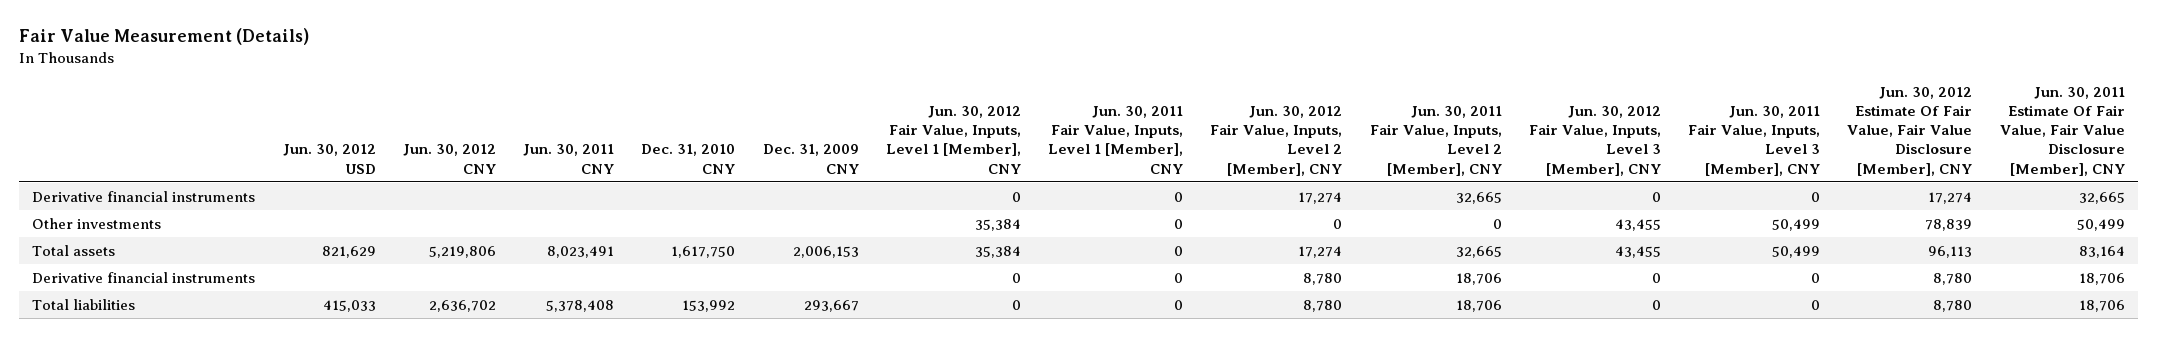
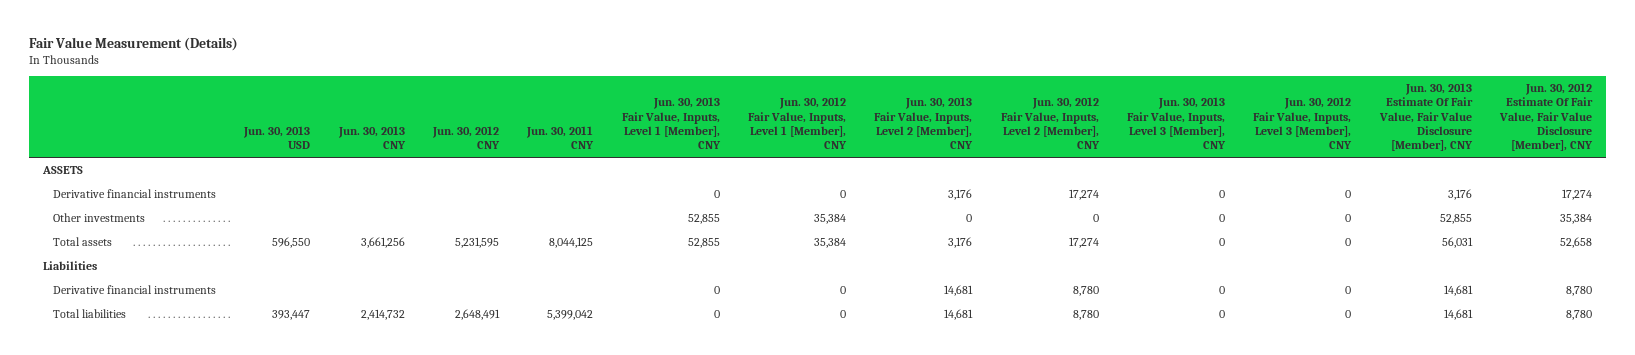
[282,144,376,174] Jun. 30, 2012 USD -> none
[641,144,736,174] Dec. 31, 2010 CNY -> none
[762,144,859,174] Dec. 31, 2009 CNY -> none
[1048,106,1184,174] Jun. 30, 2011 Fair Value, Inputs, Level 1 [Member], CNY -> none
[1369,106,1502,176] Jun. 30, 2011 Fair Value, Inputs, Level 2 [Member], CNY -> none
[1688,106,1821,176] Jun. 30, 2011 Fair Value, Inputs, Level 3 [Member], CNY -> none
[1999,86,2125,176] Jun. 30, 2011 Estimate Of Fair Value, Fair Value Disclosure [Member], CNY -> none
none -> [243,125,311,150] Jun. 30, 2013 USD
none -> [337,125,406,150] Jun. 30, 2013 CNY
none -> [621,97,721,150] Jun. 30, 2013 Fair Value, Inputs, Level 1 [Member], CNY
none -> [874,97,974,150] Jun. 30, 2013 Fair Value, Inputs, Level 2 [Member], CNY
none -> [1126,97,1226,150] Jun. 30, 2013 Fair Value, Inputs, Level 3 [Member], CNY
none -> [1378,82,1473,152] Jun. 30, 2013 Estimate Of Fair Value, Fair Value Disclosure [Member], CNY
none -> [42,165,84,174] ASSETS
[1614,218,1661,231] 43,455 -> [1345,213,1352,222] 0
[1925,218,1973,231] 78,839 -> [1560,213,1593,224] 35,384
[428,245,496,258] 5,219,806 -> [454,236,499,248] 5,231,595
[547,245,615,258] 8,023,491 -> [549,236,594,248] 8,044,125
[1614,245,1661,258] 43,455 -> [1345,237,1352,246] 0
[1928,245,1973,258] 96,113 -> [1560,236,1593,248] 52,658
none -> [43,260,98,270] Liabilities
[428,299,496,312] 2,636,702 -> [454,308,500,320] 2,648,491
[546,299,615,312] 5,378,408 -> [547,309,594,320] 5,399,042

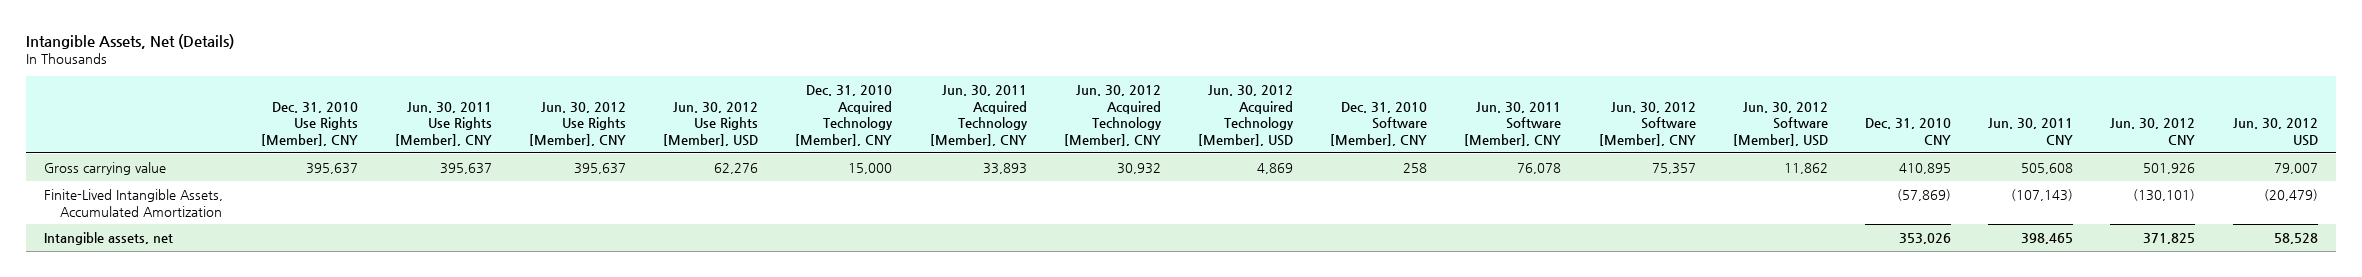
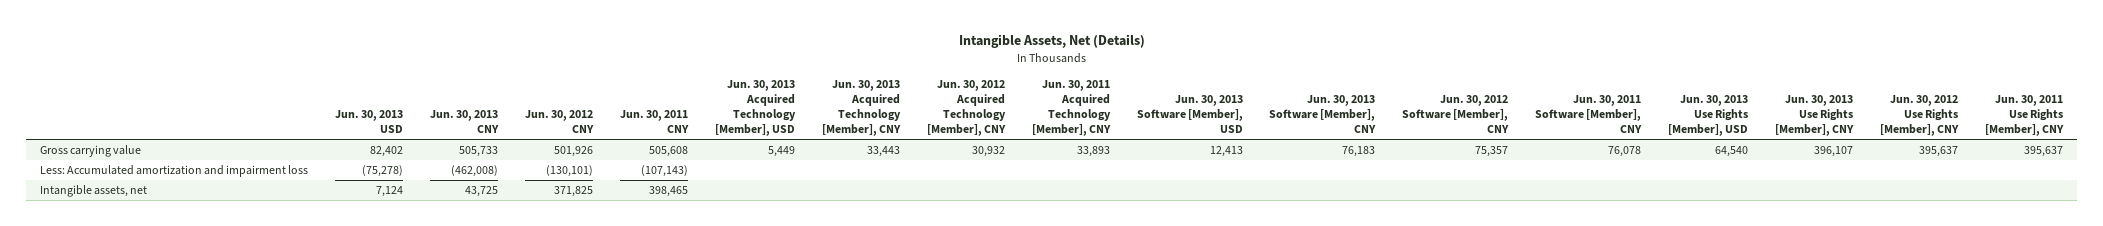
[260,101,358,146] Dec. 31, 2010 Use Rights [Member], CNY -> none
[663,101,759,146] Jun. 30, 2012 Use Rights [Member], USD -> none
[795,84,894,146] Dec. 31, 2010 Acquired Technology [Member], CNY -> none
[1198,84,1295,146] Jun. 30, 2012 Acquired Technology [Member], USD -> none
[1330,101,1428,146] Dec. 31, 2010 Software [Member], CNY -> none
[1732,101,1828,146] Jun. 30, 2012 Software [Member], USD -> none
[1865,118,1952,145] Dec. 31, 2010 CNY -> none
[2232,118,2318,146] Jun. 30, 2012 USD -> none
none -> [334,110,403,134] Jun. 30, 2013 USD
none -> [429,110,499,134] Jun. 30, 2013 CNY
none -> [714,79,796,137] Jun. 30, 2013 Acquired Technology [Member], USD
none -> [821,79,901,137] Jun. 30, 2013 Acquired Technology [Member], CNY
none -> [1136,95,1243,134] Jun. 30, 2013 Software [Member], USD
none -> [1269,95,1377,134] Jun. 30, 2013 Software [Member], CNY
none -> [1668,95,1749,137] Jun. 30, 2013 Use Rights [Member], USD
none -> [1775,95,1855,137] Jun. 30, 2013 Use Rights [Member], CNY
[44,188,224,217] Finite-Lived Intangible Assets, Accumulated Amortization -> [39,165,308,178] Less: Accumulated amortization and impairment loss

